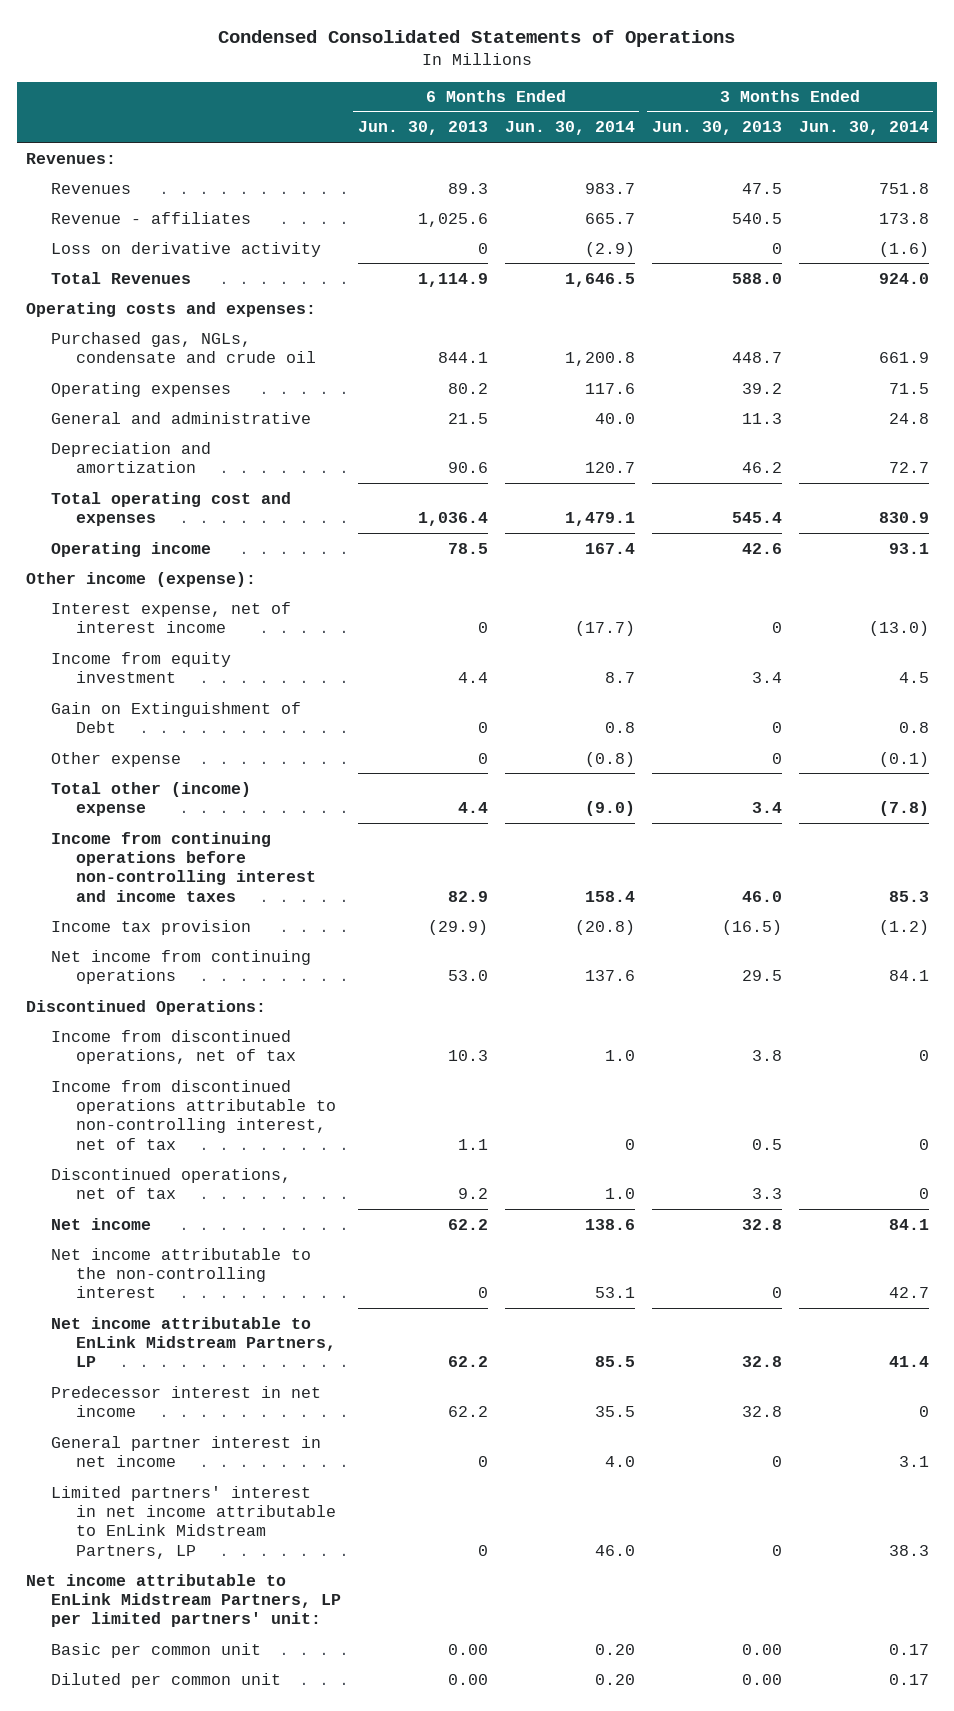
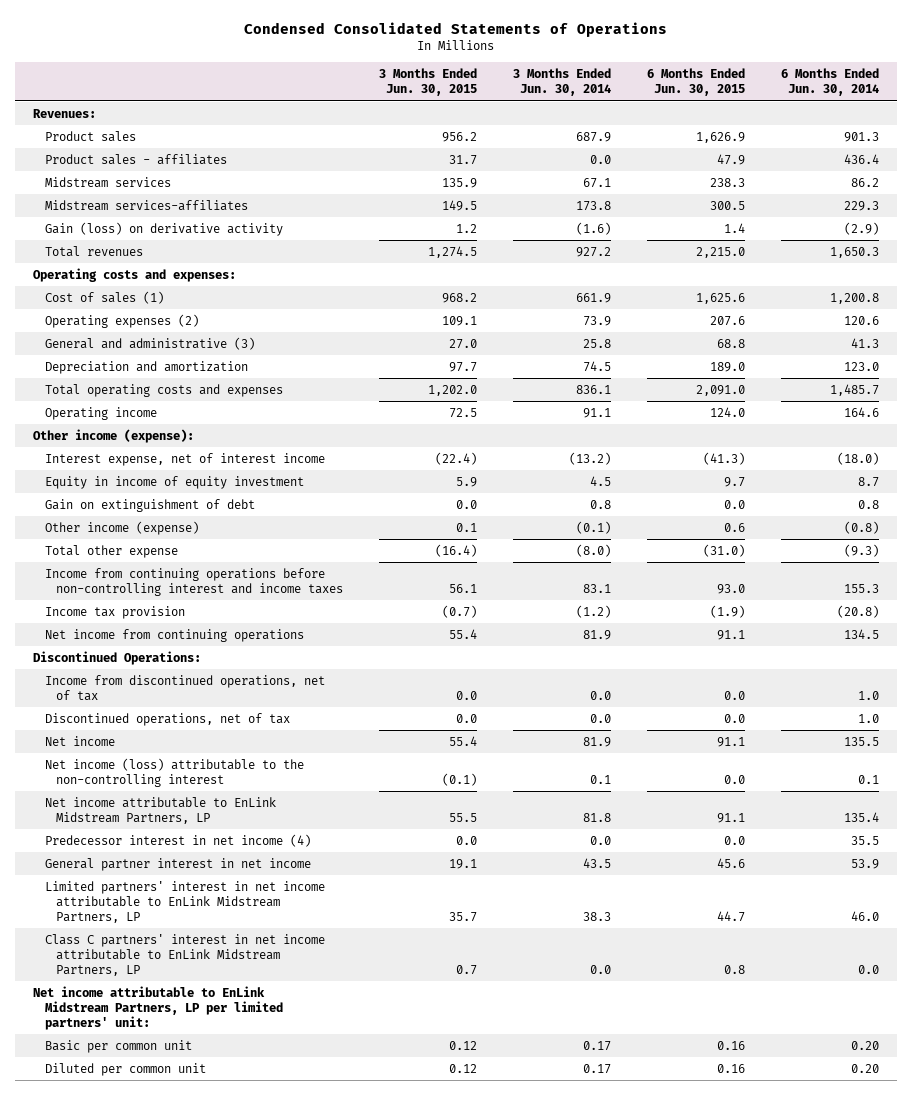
[357,121,488,136] Jun. 30, 2013 -> none
[651,121,782,136] Jun. 30, 2013 -> none
none -> [379,68,478,97] 3 Months Ended Jun. 30, 2015
none -> [647,68,746,97] 6 Months Ended Jun. 30, 2015
[50,182,131,194] Revenues -> none
[50,211,251,224] Revenue - affiliates -> none
none -> [44,130,136,142] Product sales
none -> [44,153,227,165] Product sales - affiliates
none -> [44,176,171,188] Midstream services
none -> [44,199,248,211] Midstream services-affiliates
[50,241,321,257] Loss on derivative activity -> [44,221,283,236] Gain (loss) on derivative activity
[50,271,191,284] Total Revenues -> [44,245,143,257] Total revenues
[564,272,635,287] 1,646.5 -> [830,246,880,258] 1,650.3
[878,272,929,284] 924.0 -> [576,246,612,257] 927.2
[50,331,316,363] Purchased gas, NGLs, condensate and crude oil -> [44,290,164,304] Cost of sales (1)
[50,381,231,397] Operating expenses -> [44,313,199,328] Operating expenses (2)
[584,382,635,394] 117.6 -> [844,315,880,325] 120.6
[888,382,929,394] 71.5 -> [583,315,612,326] 73.9
[50,411,311,424] General and administrative -> [44,336,255,350] General and administrative (3)
[594,412,635,424] 40.0 -> [851,337,880,348] 41.3
[888,412,929,424] 24.8 -> [583,338,612,348] 25.8
[584,461,635,473] 120.7 -> [844,361,880,371] 123.0
[888,461,929,473] 72.7 -> [583,360,612,372] 74.5
[50,491,291,526] Total operating cost and expenses -> [44,383,283,397] Total operating costs and expenses
[564,511,635,526] 1,479.1 -> [830,383,880,396] 1,485.7
[878,511,929,523] 830.9 -> [576,384,612,394] 836.1
[584,542,635,554] 167.4 -> [844,406,880,417] 164.6
[888,542,929,554] 93.1 -> [583,407,612,418] 91.1
[574,620,635,636] (17.7) -> [837,451,880,465] (18.0)
[868,620,929,636] (13.0) -> [569,451,612,465] (13.2)
[50,651,231,683] Income from equity investment -> [44,475,304,489] Equity in income of equity investment
[50,701,301,733] Gain on Extinguishment of Debt -> [44,498,255,512] Gain on extinguishment of debt
[50,751,181,767] Other expense -> [44,520,199,535] Other income (expense)
[50,781,251,816] Total other (income) expense -> [44,544,178,558] Total other expense
[584,800,635,816] (9.0) -> [844,543,880,557] (9.3)
[878,800,929,816] (7.8) -> [576,543,612,557] (8.0)
[584,890,635,902] 158.4 -> [844,583,880,593] 155.3
[888,890,929,902] 85.3 -> [583,583,612,593] 83.1
[584,969,635,981] 137.6 -> [844,628,880,639] 134.5
[888,969,929,981] 84.1 -> [583,629,612,640] 81.9
[50,1079,336,1150] Income from discontinued operations attributable to non-controlling interest, net of tax -> none
[918,1049,929,1061] 0 -> [590,690,612,700] 0.0
[918,1187,929,1199] 0 -> [590,713,612,723] 0.0
[584,1218,635,1230] 138.6 -> [844,736,880,746] 135.5
[888,1218,929,1230] 84.1 -> [583,736,612,747] 81.9
[50,1247,311,1299] Net income attributable to the non-controlling interest -> [44,757,304,787] Net income (loss) attributable to the non-controlling interest
[594,1287,635,1299] 53.1 -> [858,774,880,784] 0.1
[888,1287,929,1299] 42.7 -> [590,774,612,784] 0.1
[594,1356,635,1368] 85.5 -> [844,811,880,822] 135.4
[888,1356,929,1368] 41.4 -> [583,812,612,822] 81.8
[50,1385,321,1417] Predecessor interest in net income -> [44,833,311,847] Predecessor interest in net income (4)
[918,1405,929,1417] 0 -> [590,835,612,845] 0.0
[604,1455,635,1467] 4.0 -> [851,858,880,869] 53.9
[898,1455,929,1467] 3.1 -> [583,857,612,868] 43.5
none -> [44,933,325,977] Class C partners' interest in net income attributable to EnLink Midstream Partners, LP

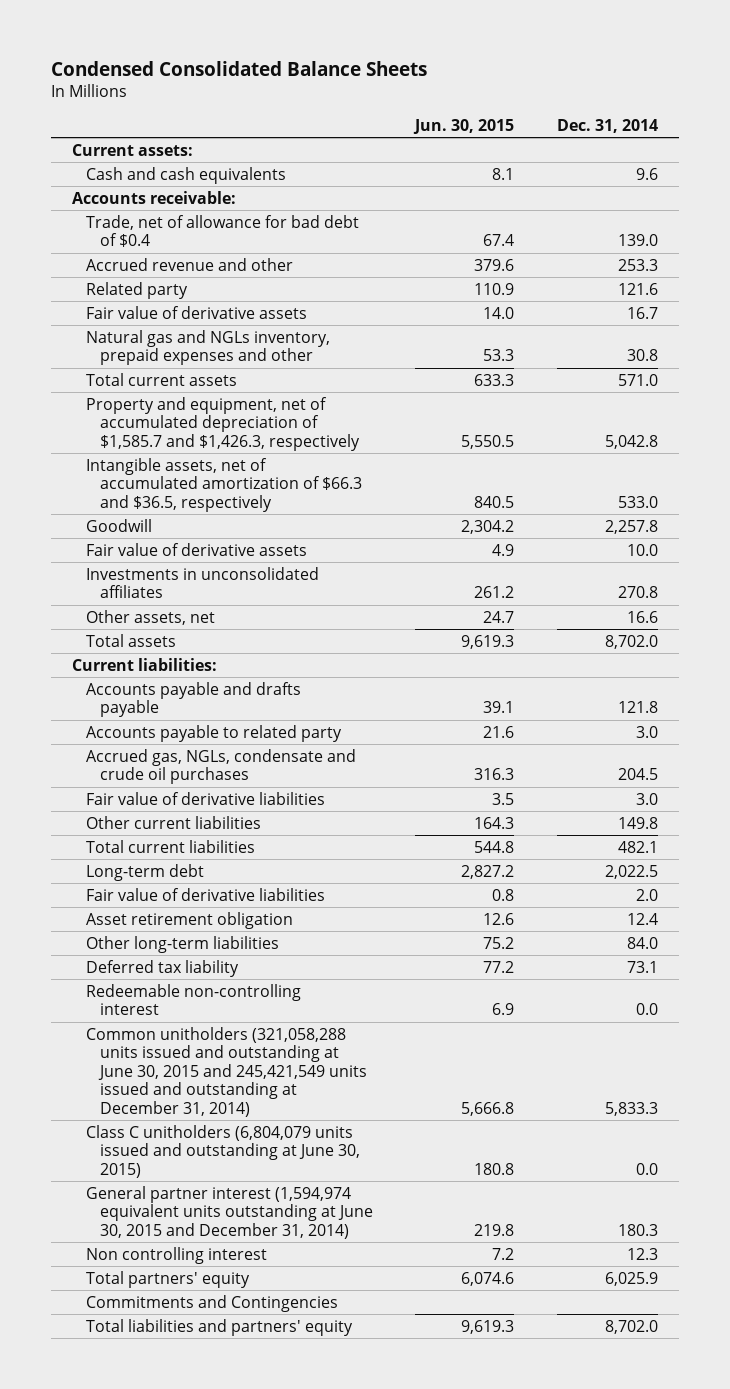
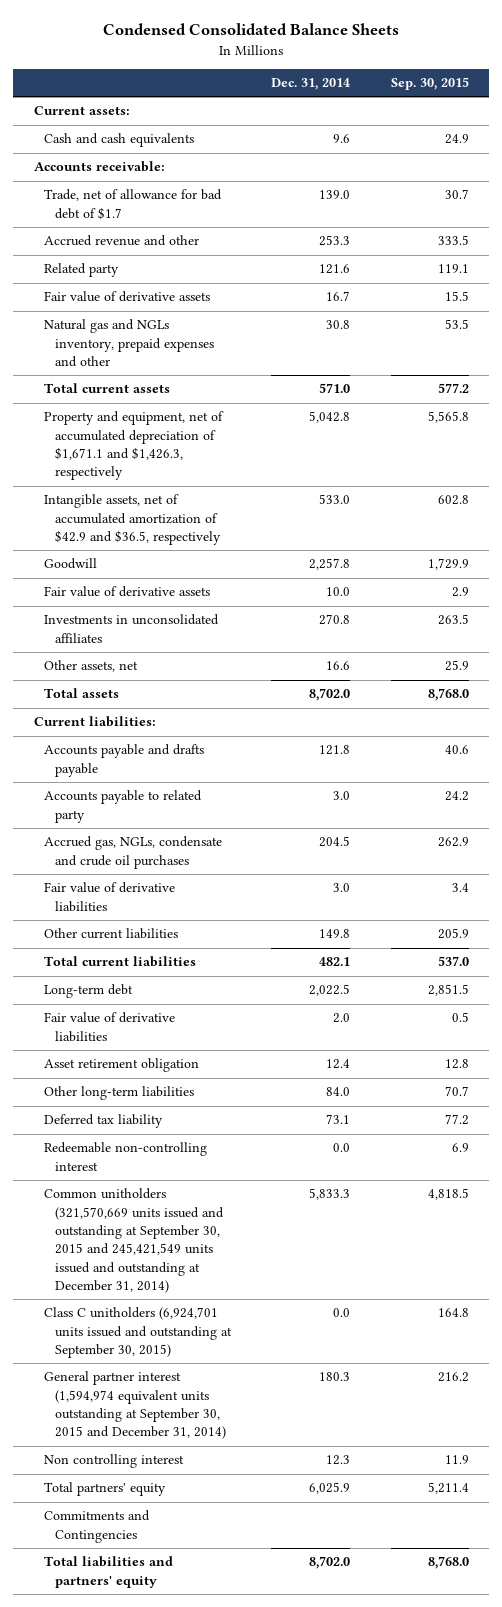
[413,118,515,134] Jun. 30, 2015 -> none
none -> [390,77,469,91] Sep. 30, 2015
[86,214,360,248] Trade, net of allowance for bad debt of $0.4 -> [44,189,223,220] Trade, net of allowance for bad debt of $1.7
[86,396,360,451] Property and equipment, net of accumulated depreciation of $1,585.7 and $1,426.3, respectively -> [44,411,225,481] Property and equipment, net of accumulated depreciation of $1,671.1 and $1,426.3, respectively
[86,457,362,512] Intangible assets, net of accumulated amortization of $66.3 and $36.5, respectively -> [44,494,221,546] Intangible assets, net of accumulated amortization of $42.9 and $36.5, respectively
[86,1026,367,1117] Common unitholders (321,058,288 units issued and outstanding at June 30, 2015 and 245,421,549 units issued and outstanding at December 31, 2014) -> [44,1188,224,1293] Common unitholders (321,570,669 units issued and outstanding at September 30, 2015 and 245,421,549 units issued and outstanding at December 31, 2014)
[86,1124,360,1178] Class C unitholders (6,804,079 units issued and outstanding at June 30, 2015) -> [44,1307,232,1359] Class C unitholders (6,924,701 units issued and outstanding at September 30, 2015)
[86,1185,373,1239] General partner interest (1,594,974 equivalent units outstanding at June 30, 2015 and December 31, 2014) -> [44,1371,226,1440] General partner interest (1,594,974 equivalent units outstanding at September 30, 2015 and December 31, 2014)

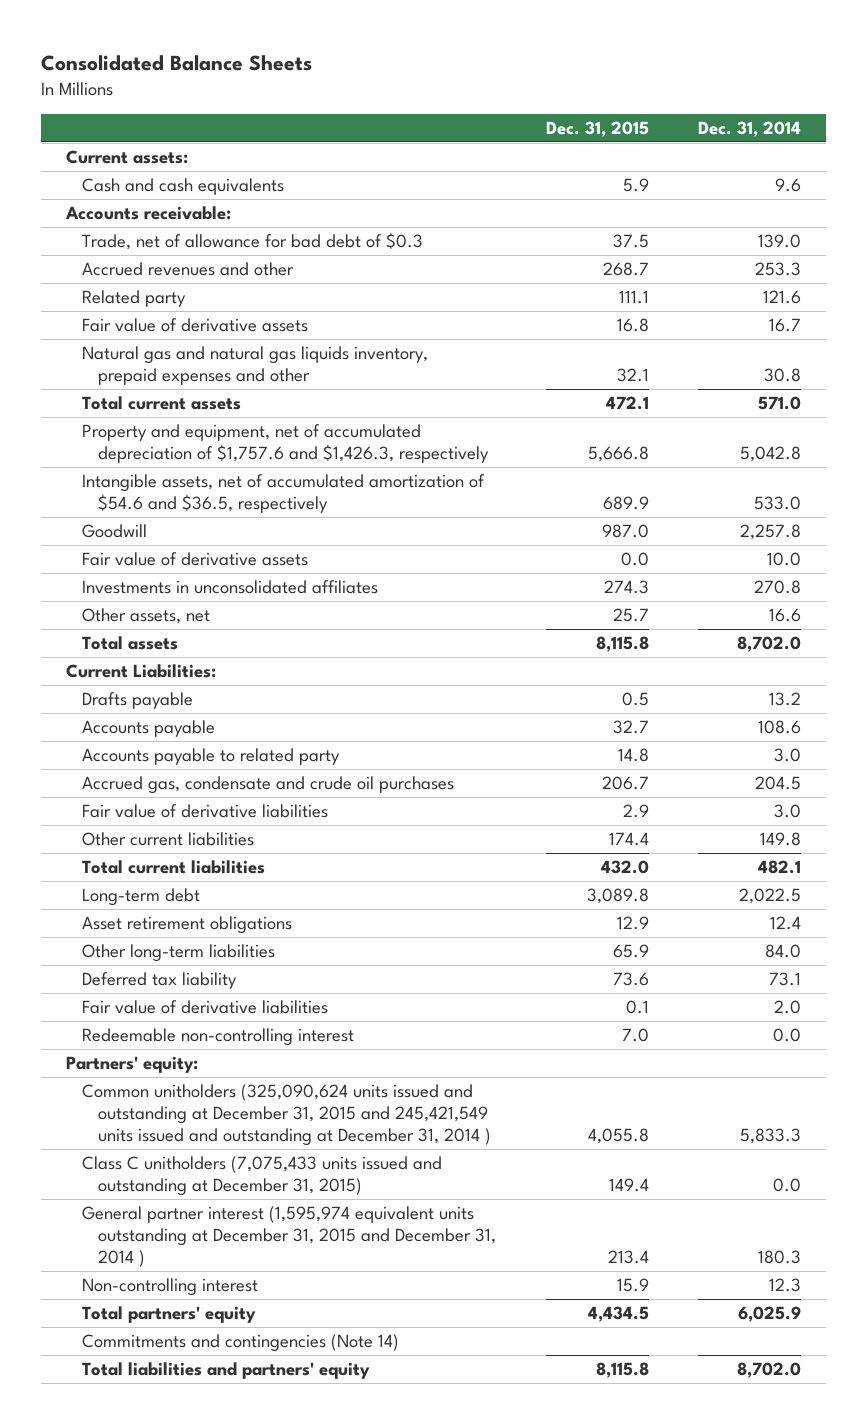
[103,23,400,36] Condensed Consolidated Balance Sheets -> [41,55,313,72] Consolidated Balance Sheets
[390,77,469,91] Sep. 30, 2015 -> none
none -> [545,120,649,137] Dec. 31, 2015
[44,189,223,220] Trade, net of allowance for bad debt of $1.7 -> [82,232,424,251] Trade, net of allowance for bad debt of $0.3
[44,235,200,247] Accrued revenue and other -> [82,262,295,277] Accrued revenues and other
[44,319,214,368] Natural gas and NGLs inventory, prepaid expenses and other -> [82,346,429,386] Natural gas and natural gas liquids inventory, prepaid expenses and other
[44,411,225,481] Property and equipment, net of accumulated depreciation of $1,671.1 and $1,426.3, respectively -> [82,424,489,464] Property and equipment, net of accumulated depreciation of $1,757.6 and $1,426.3, respectively
[44,494,221,546] Intangible assets, net of accumulated amortization of $42.9 and $36.5, respectively -> [82,474,486,514] Intangible assets, net of accumulated amortization of $54.6 and $36.5, respectively
[33,716,156,728] Current liabilities: -> [66,664,217,679] Current Liabilities:
none -> [82,692,194,710] Drafts payable
[44,744,205,777] Accounts payable and drafts payable -> [82,720,216,738] Accounts payable
[319,745,351,756] 121.8 -> [758,720,802,735] 108.6
[44,836,223,869] Accrued gas, NGLs, condensate and crude oil purchases -> [82,776,455,795] Accrued gas, condensate and crude oil purchases
[44,1058,200,1073] Asset retirement obligation -> [82,916,293,935] Asset retirement obligations
[44,1012,176,1042] Fair value of derivative liabilities -> [82,1000,329,1015] Fair value of derivative liabilities
none -> [66,1056,199,1074] Partners' equity:
[44,1188,224,1293] Common unitholders (321,570,669 units issued and outstanding at September 30, 2015 and 245,421,549 units issued and outstanding at December 31, 2014) -> [82,1084,491,1146] Common unitholders (325,090,624 units issued and outstanding at December 31, 2015 and 245,421,549 units issued and outstanding at December 31, 2014 )
[44,1307,232,1359] Class C unitholders (6,924,701 units issued and outstanding at September 30, 2015) -> [82,1156,443,1197] Class C unitholders (7,075,433 units issued and outstanding at December 31, 2015)
[44,1371,226,1440] General partner interest (1,594,974 equivalent units outstanding at September 30, 2015 and December 31, 2014) -> [82,1206,496,1267] General partner interest (1,595,974 equivalent units outstanding at December 31, 2015 and December 31, 2014 )
[44,1454,185,1469] Non controlling interest -> [82,1278,259,1297] Non-controlling interest
[44,1510,151,1543] Commitments and Contingencies -> [82,1334,400,1353] Commitments and contingencies (Note 14)

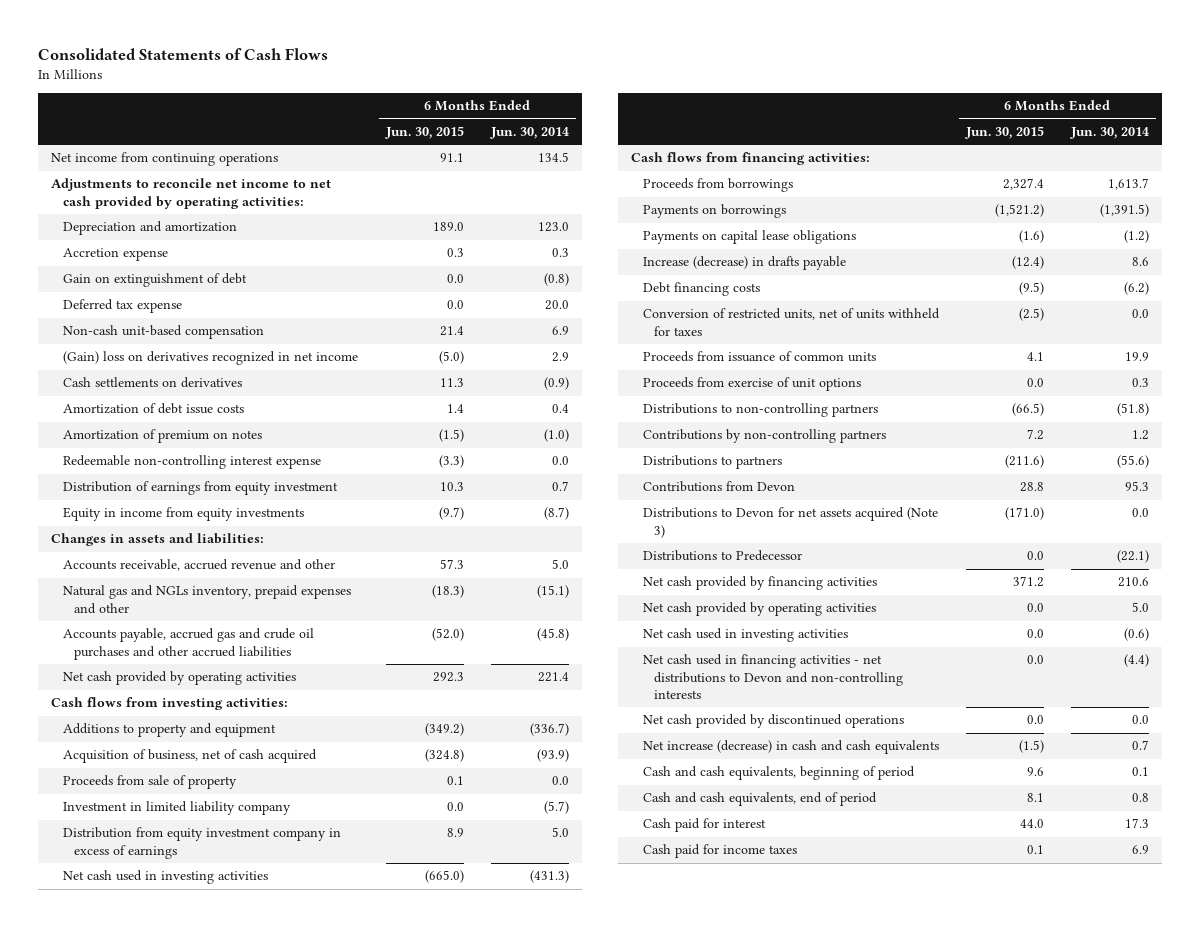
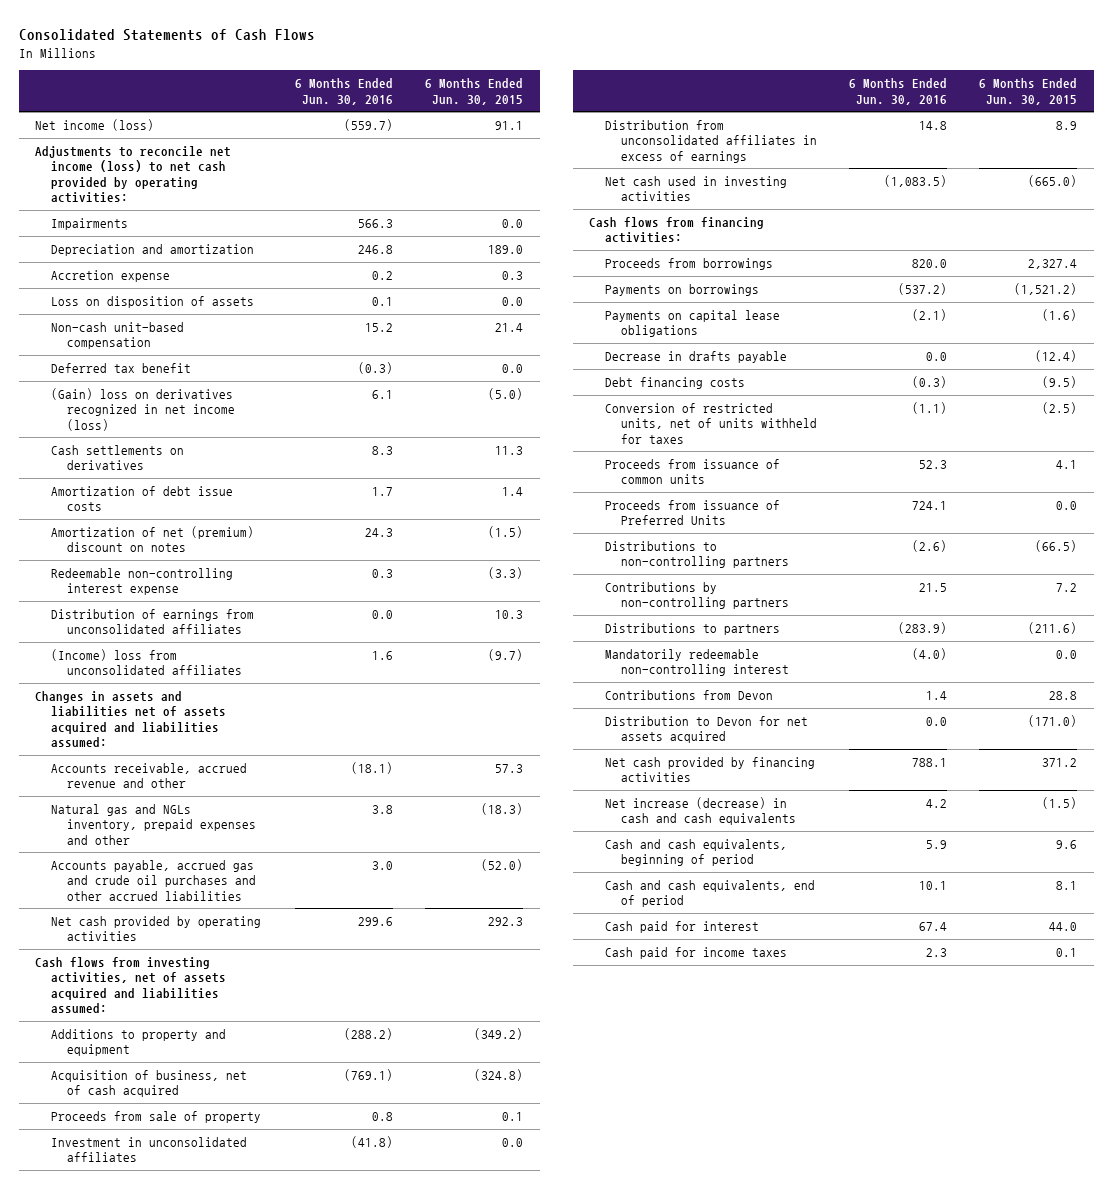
[489,126,569,139] Jun. 30, 2014 -> none
none -> [295,78,394,105] 6 Months Ended Jun. 30, 2016
[51,152,279,167] Net income from continuing operations -> [34,119,154,132] Net income (loss)
[51,178,332,209] Adjustments to reconcile net income to net cash provided by operating activities: -> [34,146,231,204] Adjustments to reconcile net income (loss) to net cash provided by operating activities:
none -> [50,218,128,231] Impairments
[62,273,247,288] Gain on extinguishment of debt -> none
[62,299,182,314] Deferred tax expense -> none
none -> [50,296,254,309] Loss on disposition of assets
none -> [50,363,191,374] Deferred tax benefit
[62,351,358,366] (Gain) loss on derivatives recognized in net income -> [50,388,235,431] (Gain) loss on derivatives recognized in net income (loss)
[62,429,262,444] Amortization of premium on notes -> [50,526,254,553] Amortization of net (premium) discount on notes
[62,481,338,496] Distribution of earnings from equity investment -> [50,609,254,635] Distribution of earnings from unconsolidated affiliates
[62,507,304,522] Equity in income from equity investments -> [50,649,242,676] (Income) loss from unconsolidated affiliates
[51,533,265,547] Changes in assets and liabilities: -> [34,691,226,748] Changes in assets and liabilities net of assets acquired and liabilities assumed:
[51,697,289,711] Cash flows from investing activities: -> [34,957,226,1014] Cash flows from investing activities, net of assets acquired and liabilities assumed:
[62,801,291,816] Investment in limited liability company -> [50,1137,247,1163] Investment in unconsolidated affiliates
[62,827,341,859] Distribution from equity investment company in excess of earnings -> [604,120,817,163] Distribution from unconsolidated affiliates in excess of earnings
[642,256,846,271] Increase (decrease) in drafts payable -> [604,351,787,364] Decrease in drafts payable
[642,377,861,392] Proceeds from exercise of unit options -> [604,500,780,526] Proceeds from issuance of Preferred Units
none -> [604,649,789,677] Mandatorily redeemable non-controlling interest
[642,550,802,562] Distributions to Predecessor -> none
[642,507,938,538] Distributions to Devon for net assets acquired (Note 3) -> [604,716,808,744] Distribution to Devon for net assets acquired
[642,602,876,617] Net cash provided by operating activities -> none
[642,628,848,643] Net cash used in investing activities -> none
[642,654,904,700] Net cash used in financing activities - net distributions to Devon and non-controlling interests -> none
[642,714,904,729] Net cash provided by discontinued operations -> none

